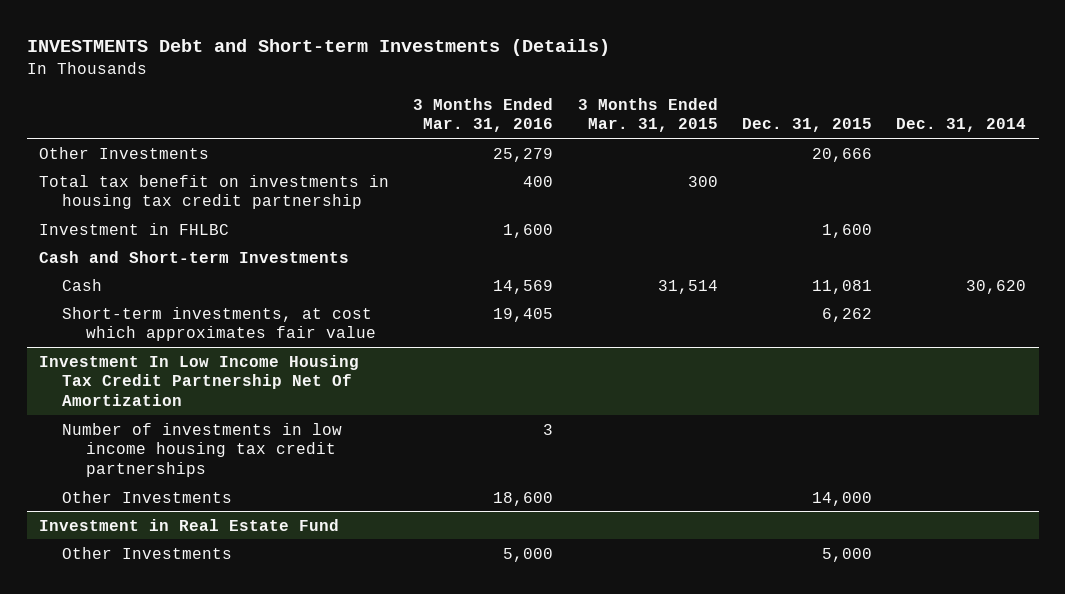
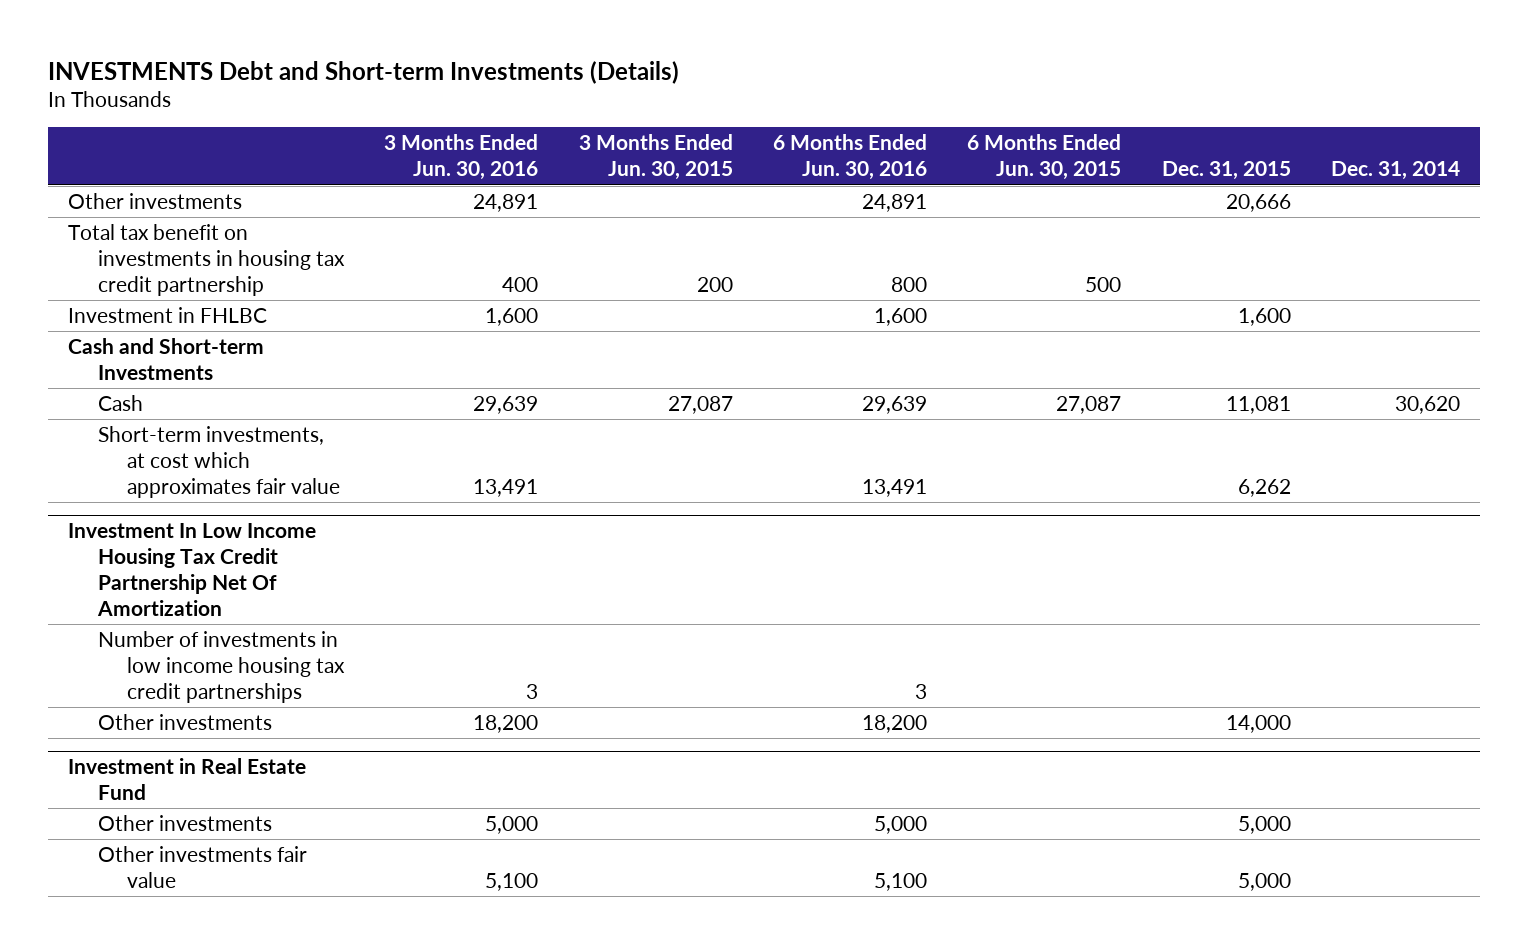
[413,97,554,133] 3 Months Ended Mar. 31, 2016 -> none
[577,97,718,133] 3 Months Ended Mar. 31, 2015 -> none
none -> [384,134,539,181] 3 Months Ended Jun. 30, 2016
none -> [578,134,733,181] 3 Months Ended Jun. 30, 2015
none -> [772,134,927,181] 6 Months Ended Jun. 30, 2016
none -> [967,134,1122,181] 6 Months Ended Jun. 30, 2015
[38,146,209,159] Other Investments -> [68,192,243,209] Other investments
[62,490,233,503] Other Investments -> [97,713,272,730] Other investments
[62,546,233,559] Other Investments -> [97,814,272,831] Other investments
none -> [97,845,307,888] Other investments fair value

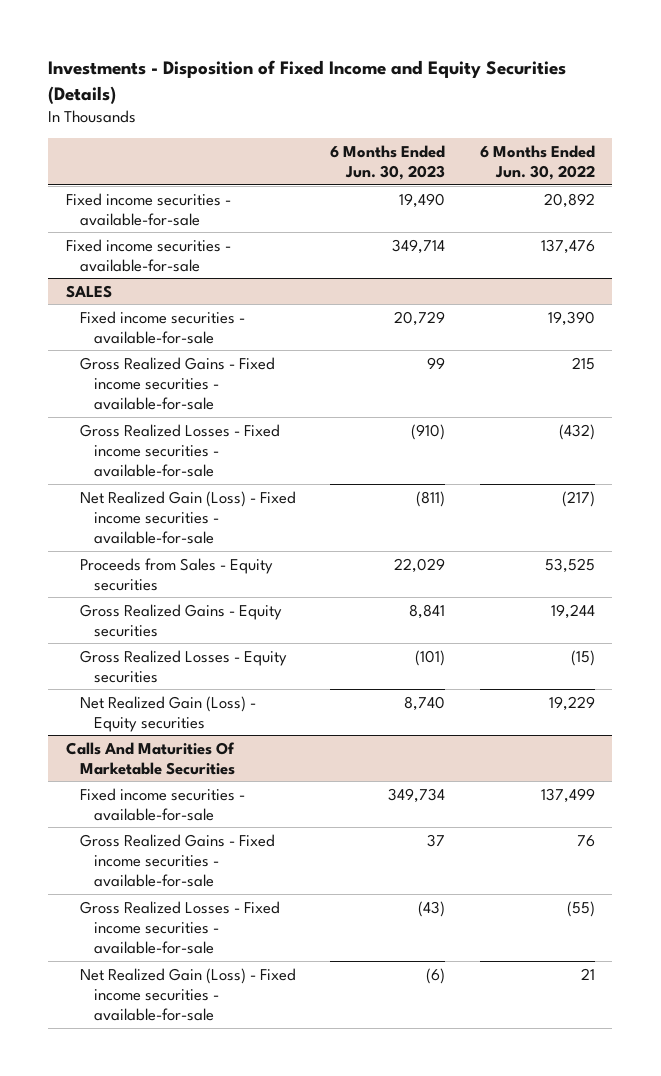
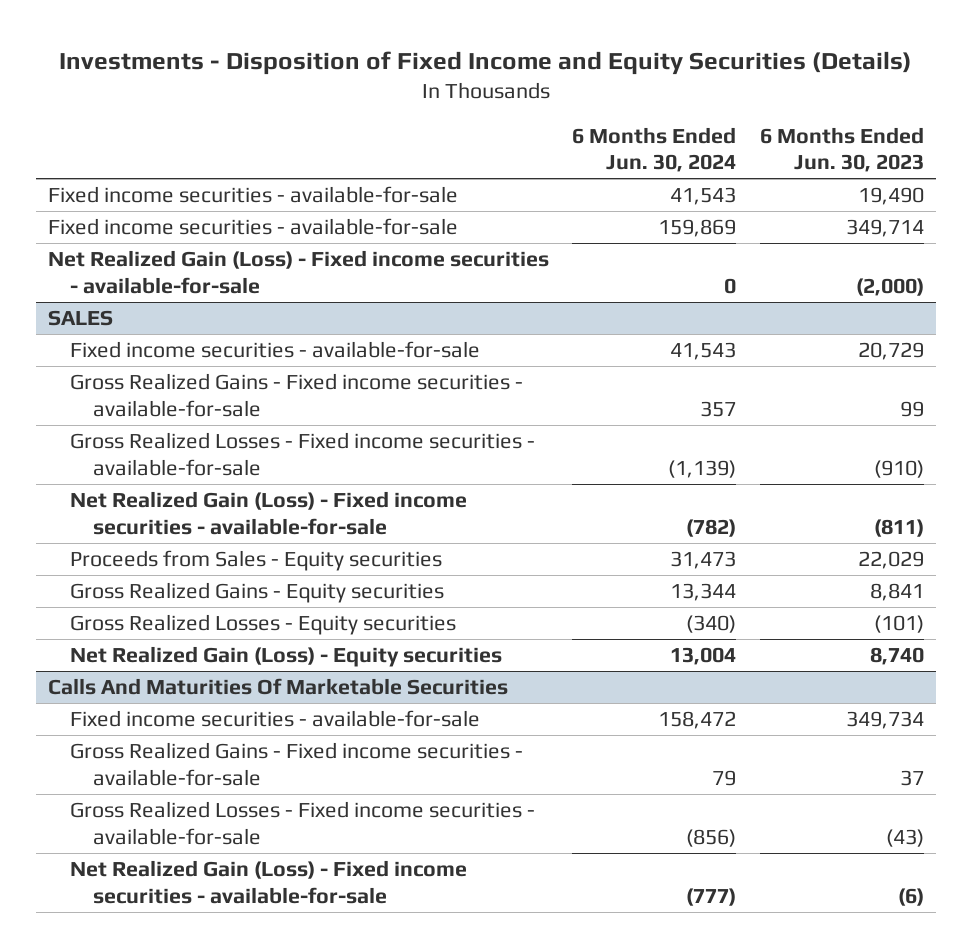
[480,144,596,180] 6 Months Ended Jun. 30, 2022 -> none
none -> [572,126,737,173] 6 Months Ended Jun. 30, 2024
none -> [47,250,549,294] Net Realized Gain (Loss) - Fixed income securities - available-for-sale

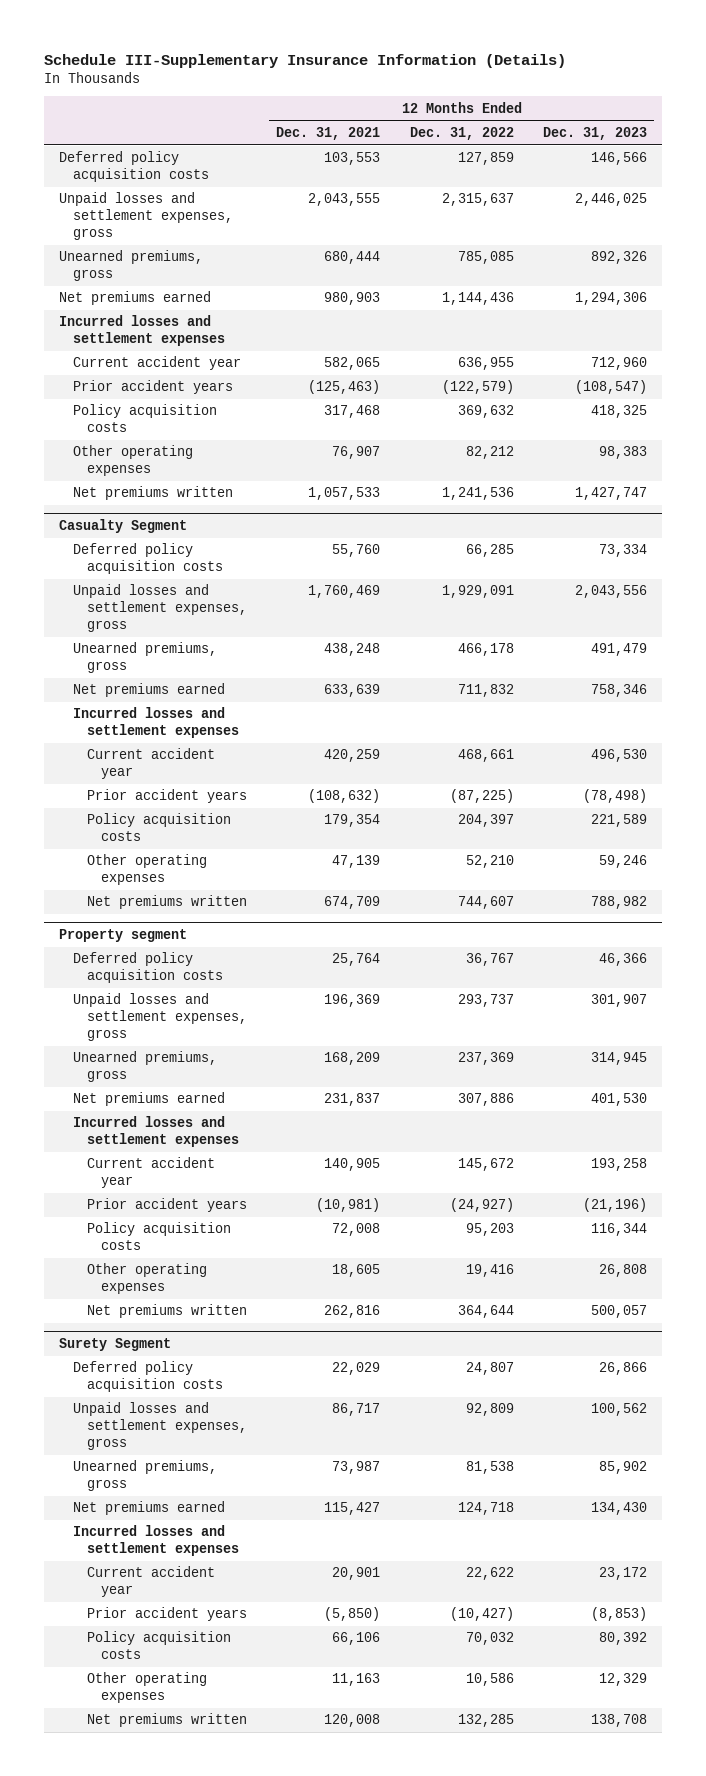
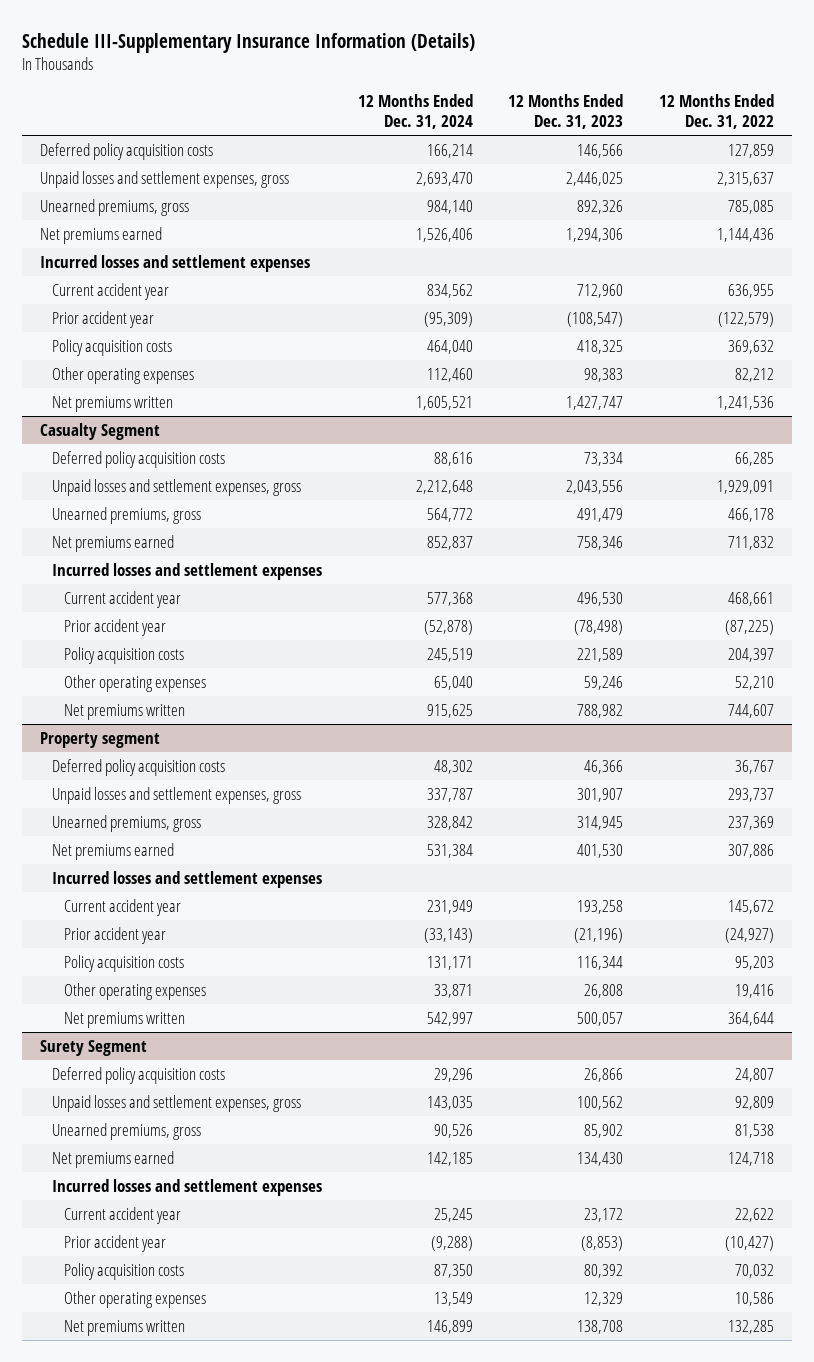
[276,127,381,141] Dec. 31, 2021 -> none
none -> [357,93,473,129] 12 Months Ended Dec. 31, 2024
[72,380,233,395] Prior accident years -> [51,310,154,328] Prior accident year
[87,789,248,804] Prior accident years -> [63,618,166,636] Prior accident year
[87,1198,248,1213] Prior accident years -> [63,926,166,944] Prior accident year
[87,1607,248,1622] Prior accident years -> [63,1234,166,1252] Prior accident year

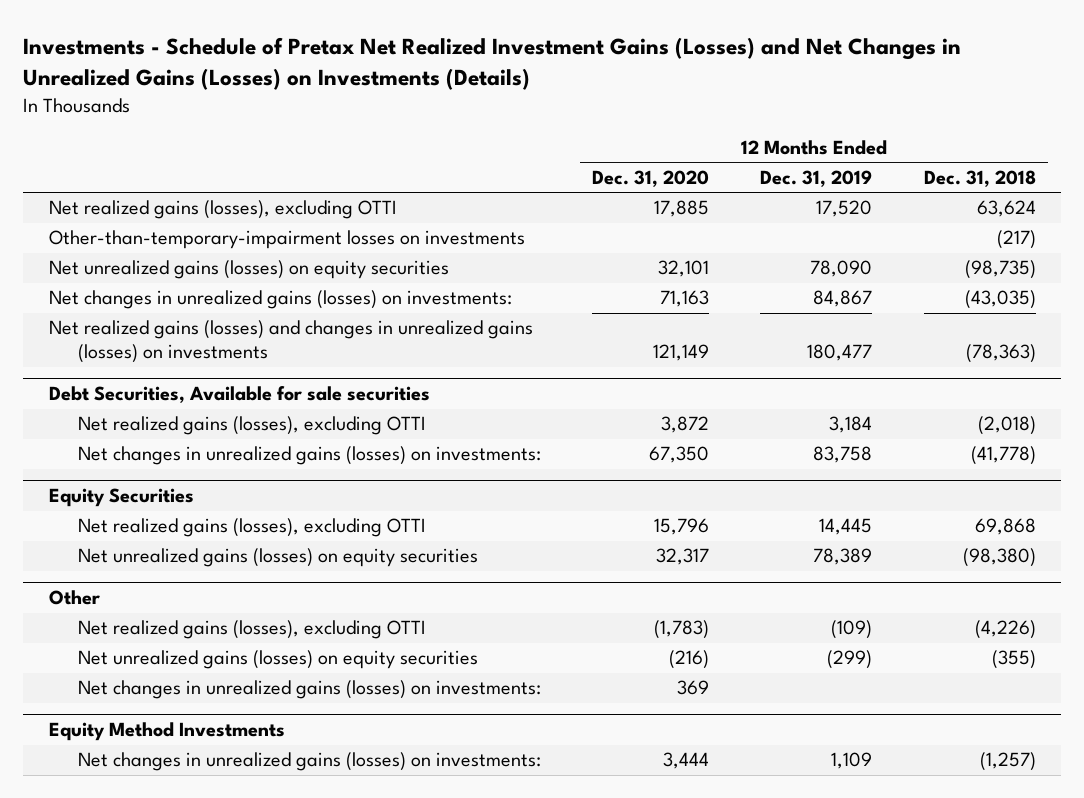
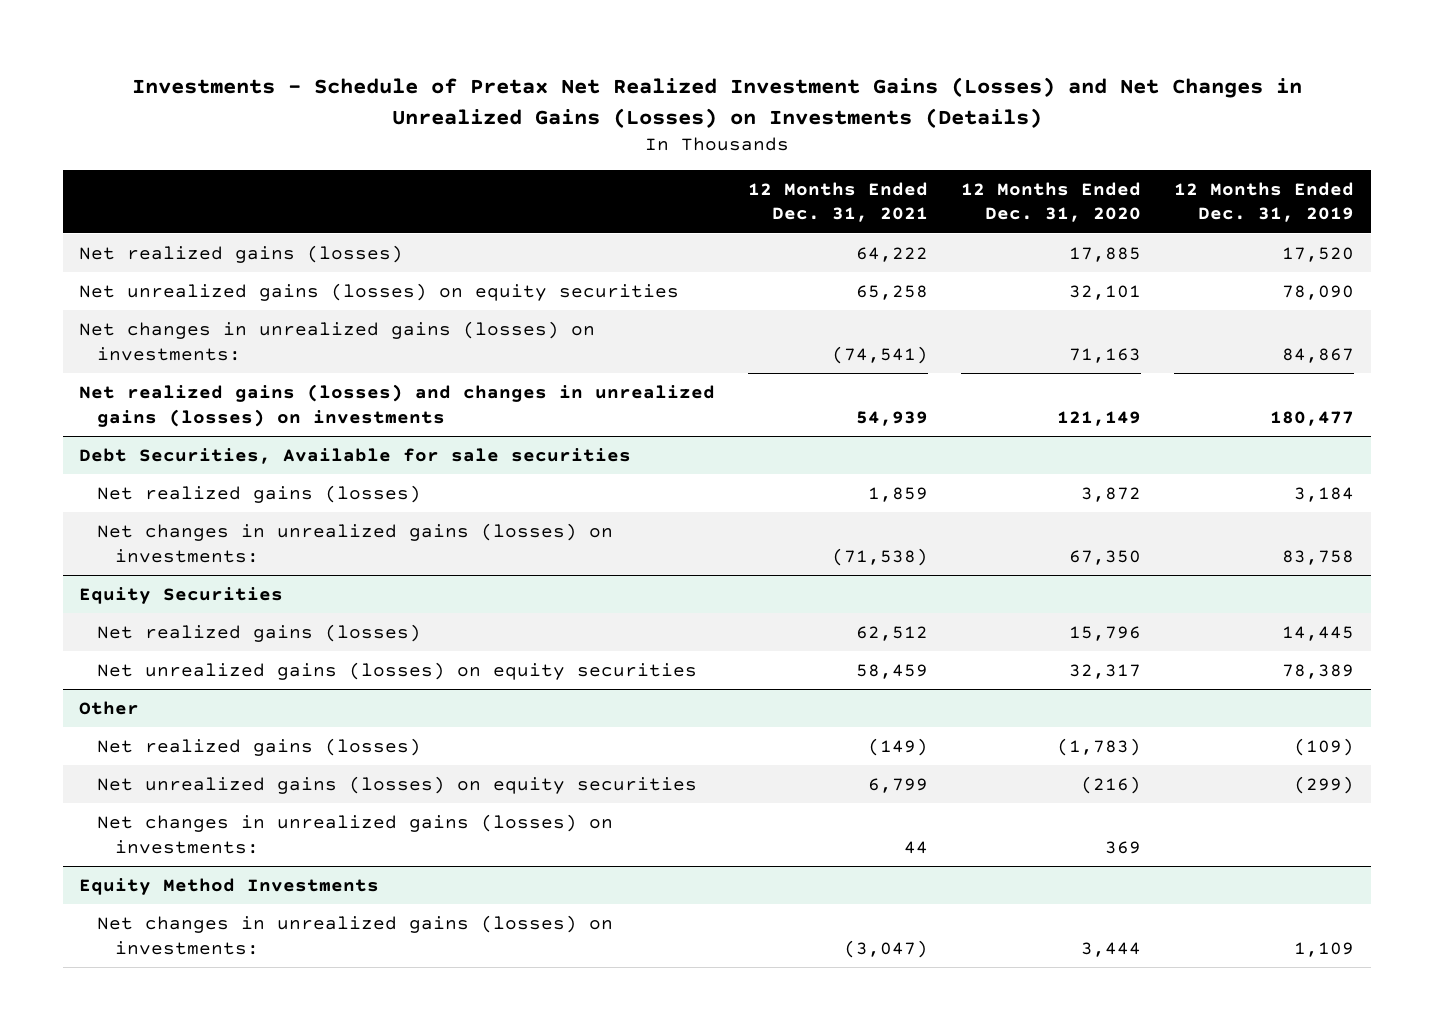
[923,169,1036,187] Dec. 31, 2018 -> none
none -> [748,181,929,223] 12 Months Ended Dec. 31, 2021
[48,230,525,250] Other-than-temporary-impairment losses on investments -> none
[48,200,397,220] Net realized gains (losses), excluding OTTI -> [79,245,404,264] Net realized gains (losses)
[78,416,427,436] Net realized gains (losses), excluding OTTI -> [97,485,422,504] Net realized gains (losses)
[78,518,427,538] Net realized gains (losses), excluding OTTI -> [97,624,422,643] Net realized gains (losses)
[78,620,427,640] Net realized gains (losses), excluding OTTI -> [97,738,422,757] Net realized gains (losses)

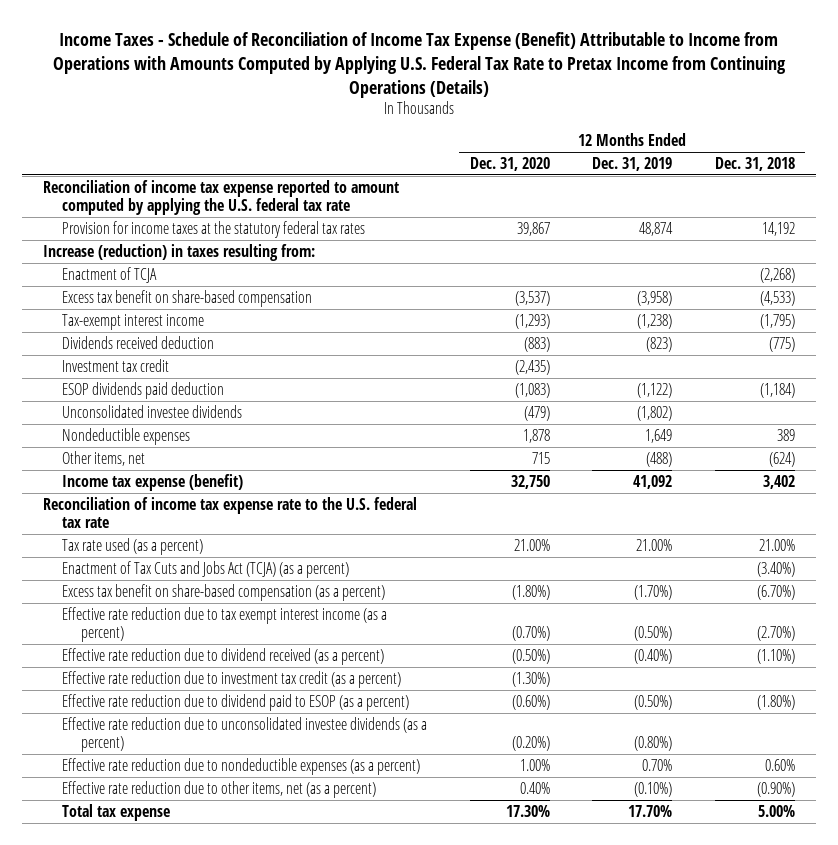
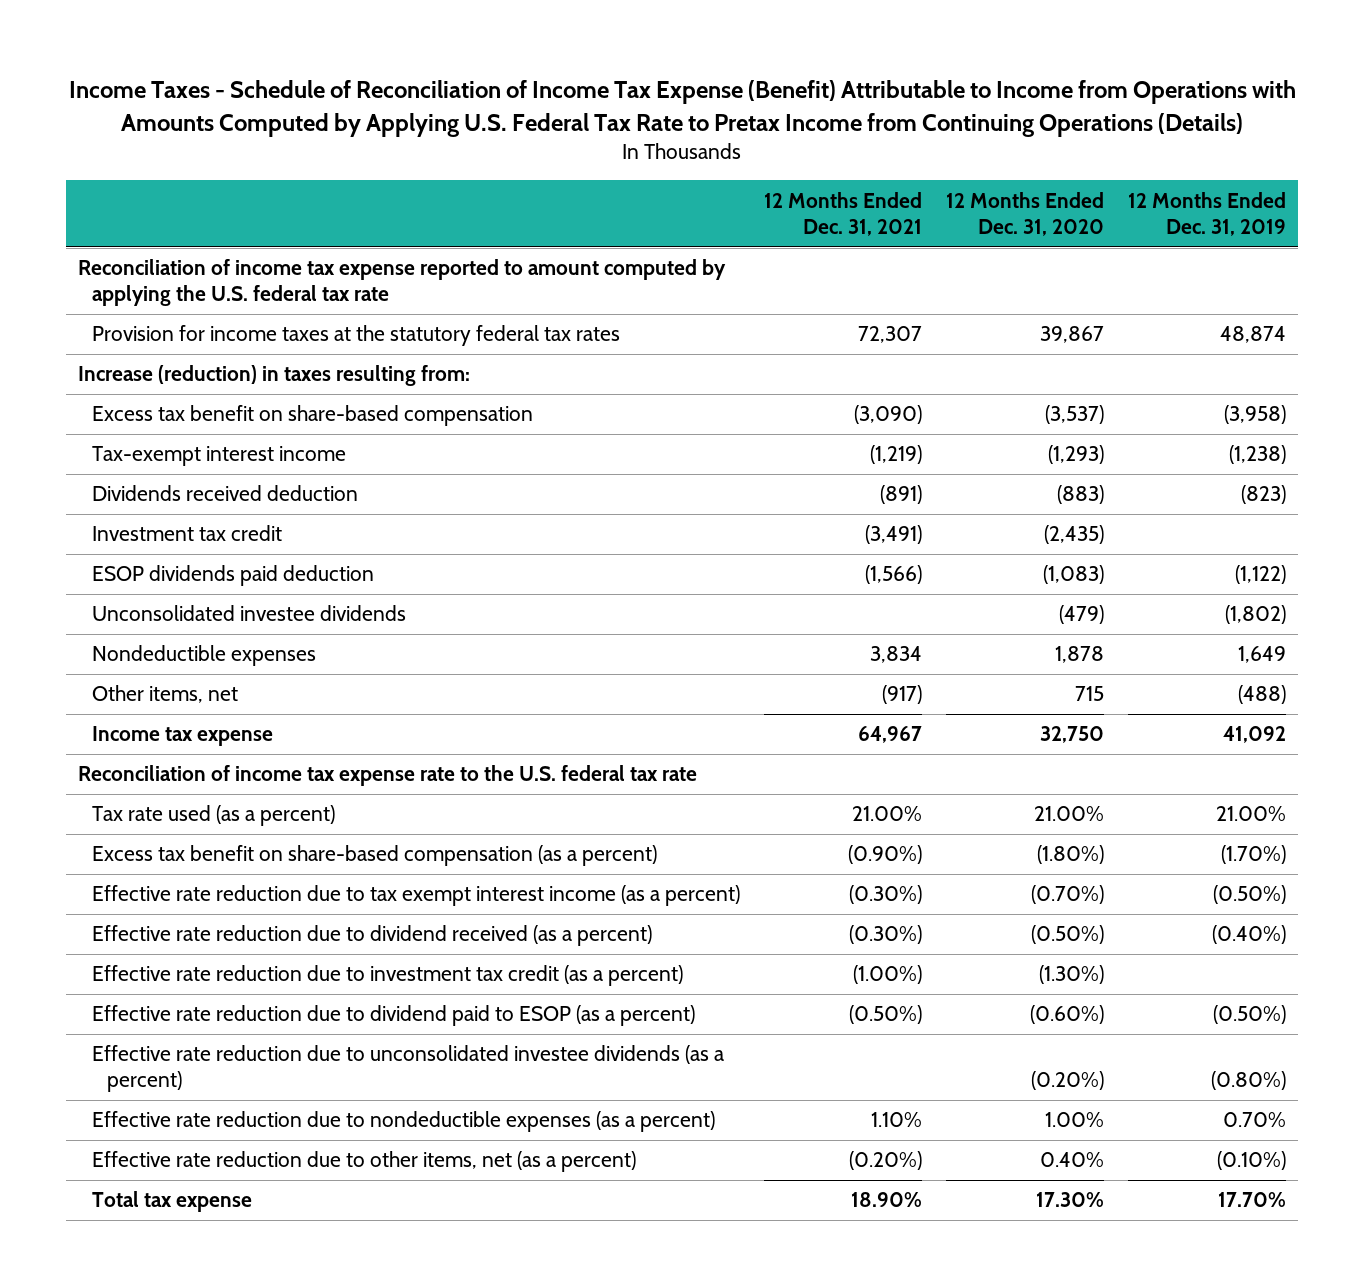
[714,156,795,171] Dec. 31, 2018 -> none
none -> [764,191,923,236] 12 Months Ended Dec. 31, 2021
[62,266,158,283] Enactment of TCJA -> none
[62,473,244,491] Income tax expense (benefit) -> [92,726,274,747] Income tax expense
[62,560,350,578] Enactment of Tax Cuts and Jobs Act (TCJA) (as a percent) -> none

